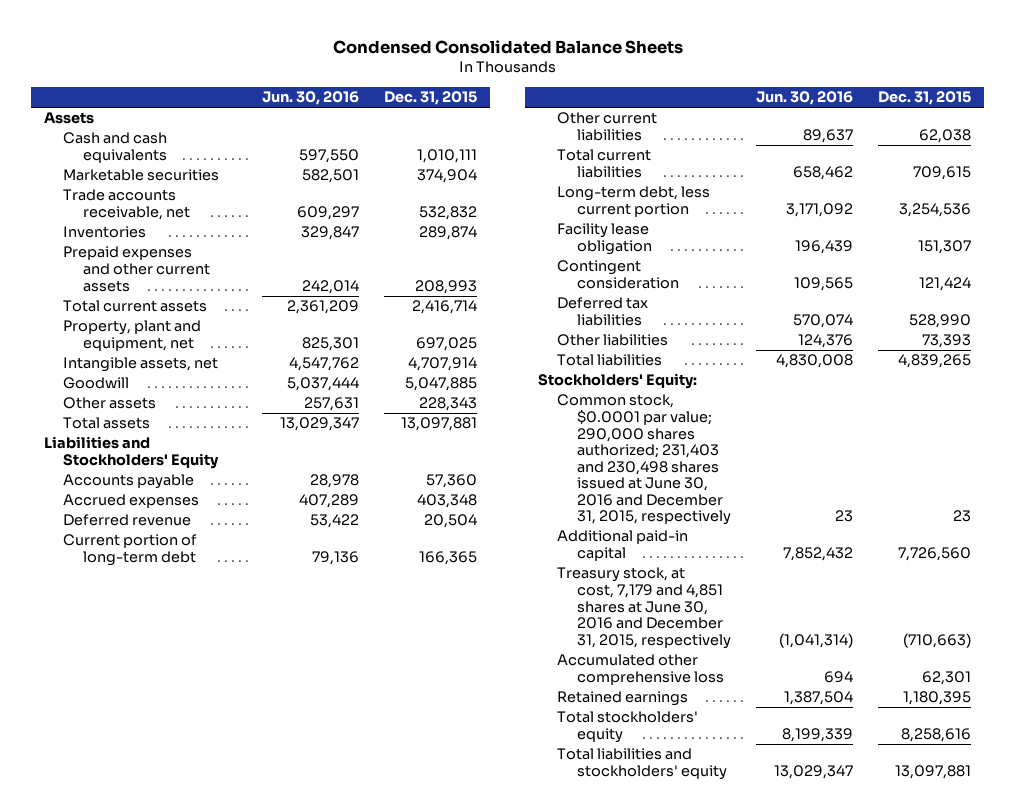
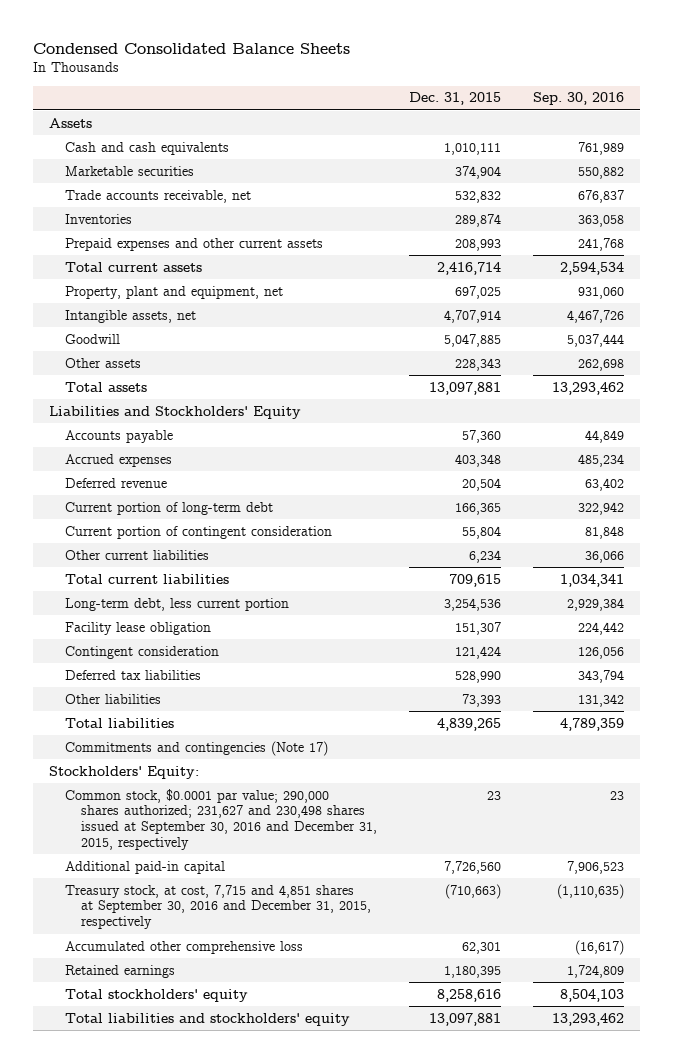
[261,91,359,106] Jun. 30, 2016 -> none
none -> [533,92,625,106] Sep. 30, 2016
none -> [65,525,333,539] Current portion of contingent consideration
[919,128,972,143] 62,038 -> [469,549,502,563] 6,234
none -> [65,740,329,756] Commitments and contingencies (Note 17)
[557,394,731,526] Common stock, $0.0001 par value; 290,000 shares authorized; 231,403 and 230,498 shares issued at June 30, 2016 and December 31, 2015, respectively -> [65,788,377,850] Common stock, $0.0001 par value; 290,000 shares authorized; 231,627 and 230,498 shares issued at September 30, 2016 and December 31, 2015, respectively
[557,567,731,649] Treasury stock, at cost, 7,179 and 4,851 shares at June 30, 2016 and December 31, 2015, respectively -> [65,884,371,930] Treasury stock, at cost, 7,715 and 4,851 shares at September 30, 2016 and December 31, 2015, respectively

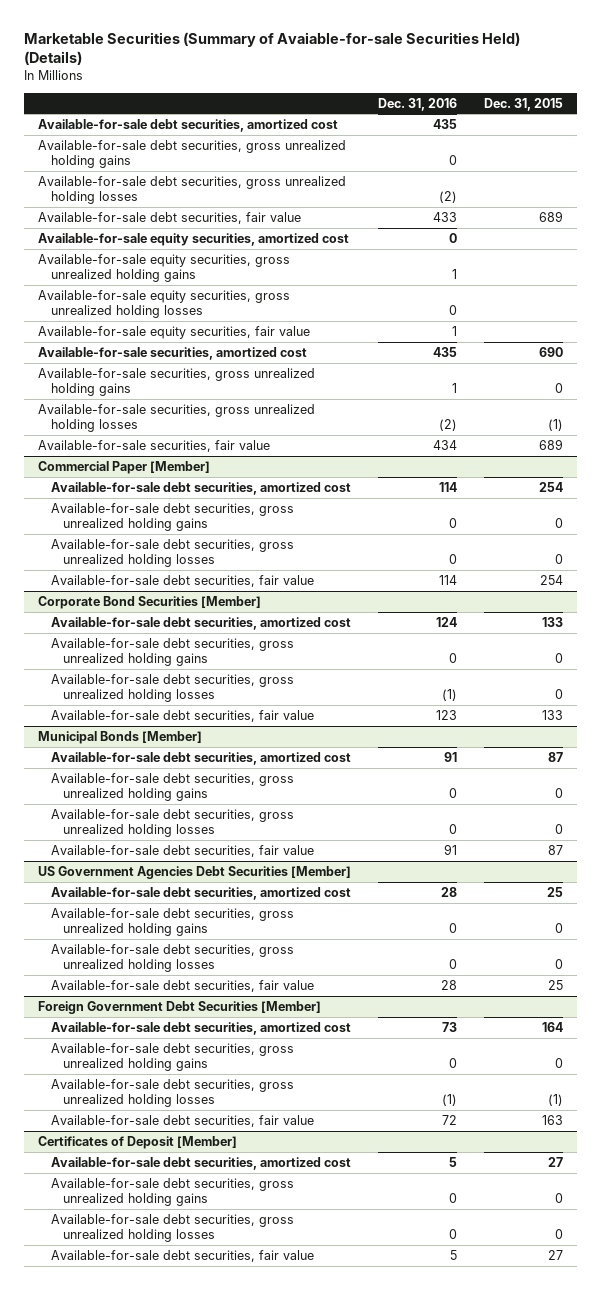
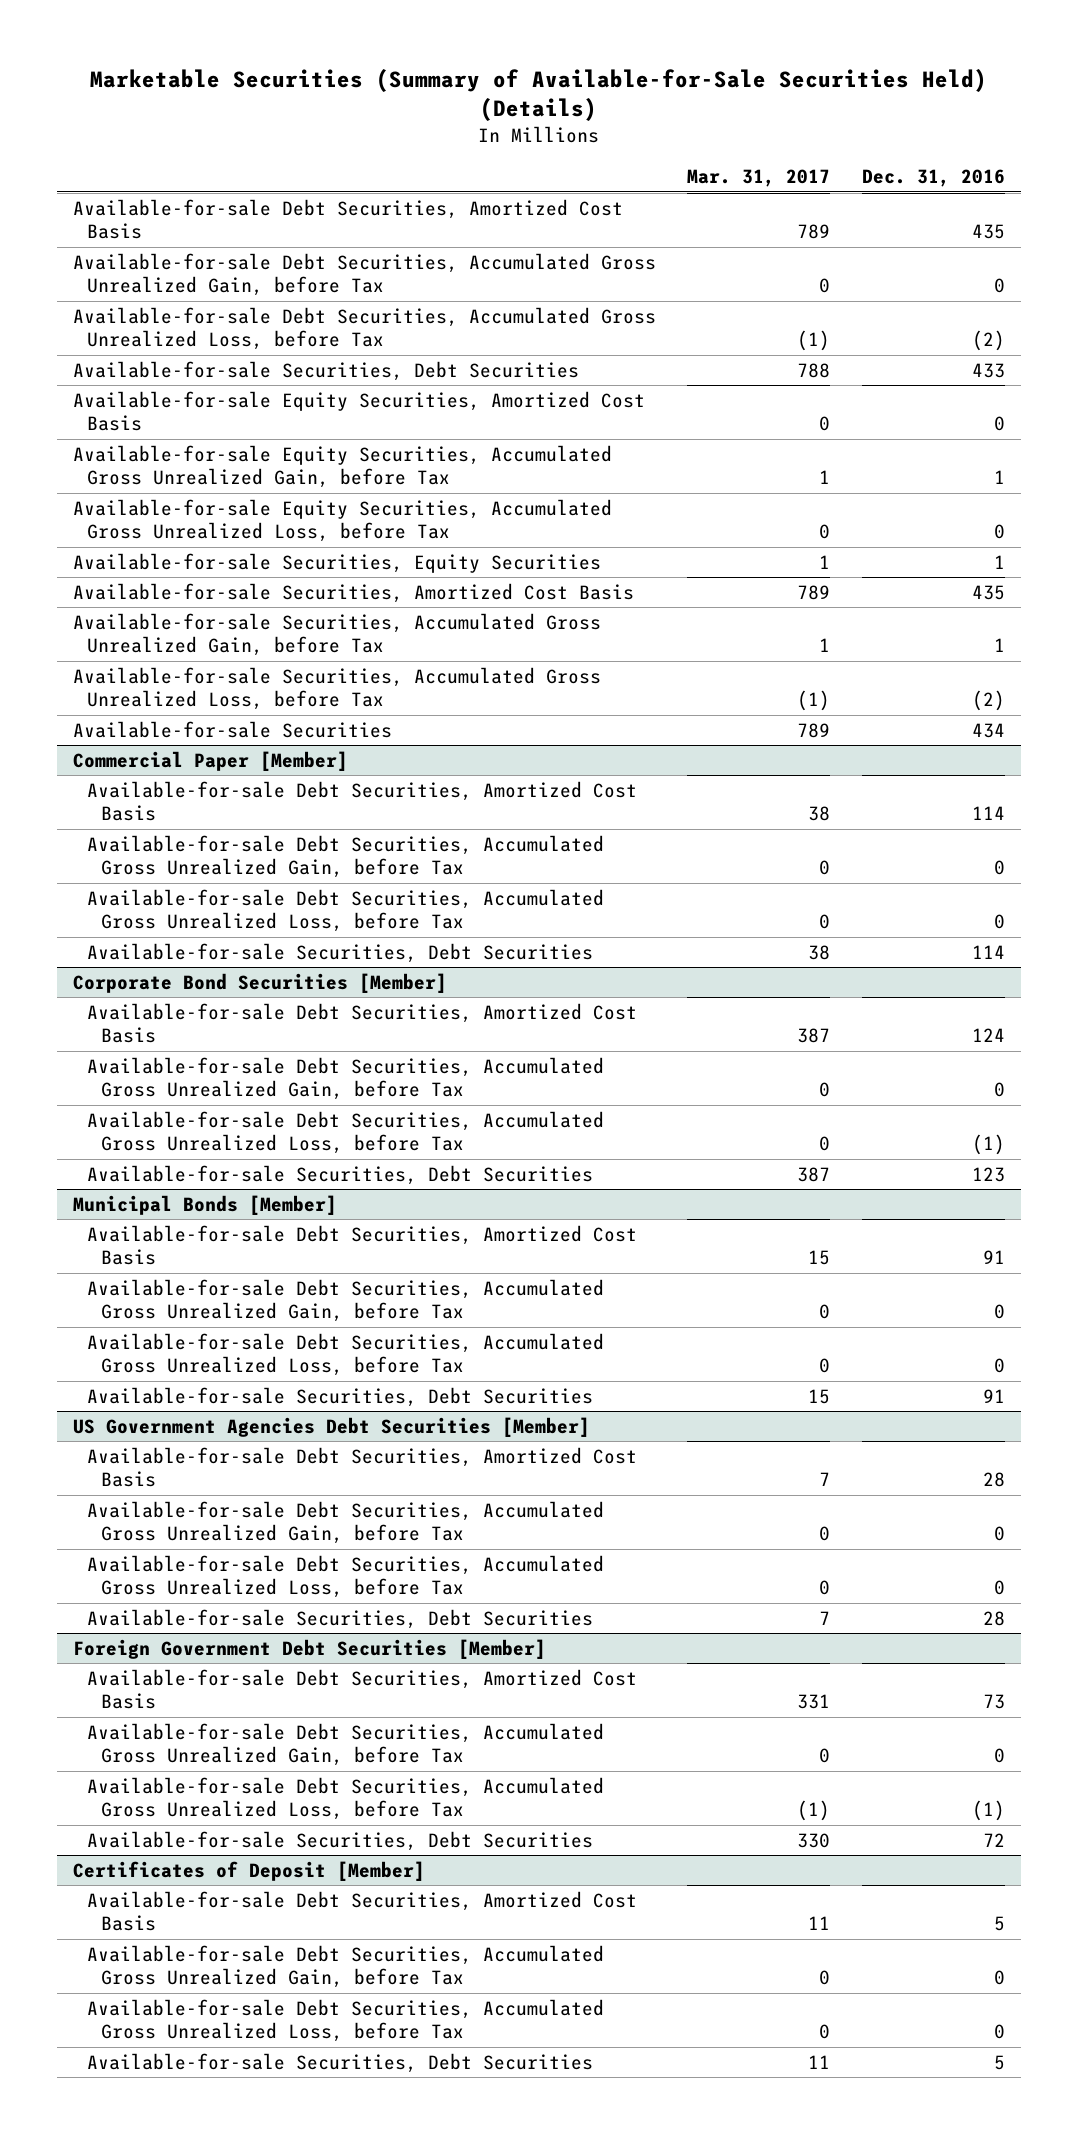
[23,31,520,66] Marketable Securities (Summary of Avaiable-for-sale Securities Held) (Details) -> [89,68,987,122] Marketable Securities (Summary of Available-for-Sale Securities Held) (Details)
[483,97,563,111] Dec. 31, 2015 -> none
none -> [687,169,831,188] Mar. 31, 2017
[37,118,338,132] Available-for-sale debt securities, amortized cost -> [72,198,623,240] Available-for-sale Debt Securities, Amortized Cost Basis
[37,139,346,168] Available-for-sale debt securities, gross unrealized holding gains -> [72,252,656,297] Available-for-sale Debt Securities, Accumulated Gross Unrealized Gain, before Tax
[37,175,346,204] Available-for-sale debt securities, gross unrealized holding losses -> [72,306,656,351] Available-for-sale Debt Securities, Accumulated Gross Unrealized Loss, before Tax
[37,211,301,224] Available-for-sale debt securities, fair value -> [72,360,579,381] Available-for-sale Securities, Debt Securities
[37,232,349,246] Available-for-sale equity securities, amortized cost -> [72,390,645,432] Available-for-sale Equity Securities, Amortized Cost Basis
[37,253,290,282] Available-for-sale equity securities, gross unrealized holding gains -> [72,444,612,489] Available-for-sale Equity Securities, Accumulated Gross Unrealized Gain, before Tax
[37,289,290,318] Available-for-sale equity securities, gross unrealized holding losses -> [72,498,612,543] Available-for-sale Equity Securities, Accumulated Gross Unrealized Loss, before Tax
[37,325,310,339] Available-for-sale equity securities, fair value -> [72,552,601,573] Available-for-sale Securities, Equity Securities
[37,346,307,360] Available-for-sale securities, amortized cost -> [72,582,634,603] Available-for-sale Securities, Amortized Cost Basis
[37,367,315,396] Available-for-sale securities, gross unrealized holding gains -> [72,612,601,657] Available-for-sale Securities, Accumulated Gross Unrealized Gain, before Tax
[37,403,315,432] Available-for-sale securities, gross unrealized holding losses -> [72,666,601,711] Available-for-sale Securities, Accumulated Gross Unrealized Loss, before Tax
[37,439,270,452] Available-for-sale securities, fair value -> [72,720,392,738] Available-for-sale Securities
[50,481,351,495] Available-for-sale debt securities, amortized cost -> [86,780,637,822] Available-for-sale Debt Securities, Amortized Cost Basis
[50,502,294,531] Available-for-sale debt securities, gross unrealized holding gains -> [86,834,604,879] Available-for-sale Debt Securities, Accumulated Gross Unrealized Gain, before Tax
[50,538,294,567] Available-for-sale debt securities, gross unrealized holding losses -> [86,888,604,933] Available-for-sale Debt Securities, Accumulated Gross Unrealized Loss, before Tax
[50,574,314,587] Available-for-sale debt securities, fair value -> [86,942,593,963] Available-for-sale Securities, Debt Securities
[50,616,351,630] Available-for-sale debt securities, amortized cost -> [86,1002,637,1044] Available-for-sale Debt Securities, Amortized Cost Basis
[50,637,294,666] Available-for-sale debt securities, gross unrealized holding gains -> [86,1056,604,1101] Available-for-sale Debt Securities, Accumulated Gross Unrealized Gain, before Tax
[50,673,294,702] Available-for-sale debt securities, gross unrealized holding losses -> [86,1110,604,1155] Available-for-sale Debt Securities, Accumulated Gross Unrealized Loss, before Tax
[50,709,314,722] Available-for-sale debt securities, fair value -> [86,1164,593,1185] Available-for-sale Securities, Debt Securities
[50,751,351,765] Available-for-sale debt securities, amortized cost -> [86,1224,637,1266] Available-for-sale Debt Securities, Amortized Cost Basis
[50,772,294,801] Available-for-sale debt securities, gross unrealized holding gains -> [86,1278,604,1323] Available-for-sale Debt Securities, Accumulated Gross Unrealized Gain, before Tax
[50,808,294,837] Available-for-sale debt securities, gross unrealized holding losses -> [86,1332,604,1377] Available-for-sale Debt Securities, Accumulated Gross Unrealized Loss, before Tax
[50,844,314,857] Available-for-sale debt securities, fair value -> [86,1386,593,1407] Available-for-sale Securities, Debt Securities
[50,886,351,900] Available-for-sale debt securities, amortized cost -> [86,1446,637,1488] Available-for-sale Debt Securities, Amortized Cost Basis
[50,907,294,936] Available-for-sale debt securities, gross unrealized holding gains -> [86,1500,604,1545] Available-for-sale Debt Securities, Accumulated Gross Unrealized Gain, before Tax
[50,943,294,972] Available-for-sale debt securities, gross unrealized holding losses -> [86,1554,604,1599] Available-for-sale Debt Securities, Accumulated Gross Unrealized Loss, before Tax
[50,979,314,992] Available-for-sale debt securities, fair value -> [86,1608,593,1629] Available-for-sale Securities, Debt Securities
[50,1021,351,1035] Available-for-sale debt securities, amortized cost -> [86,1668,637,1710] Available-for-sale Debt Securities, Amortized Cost Basis
[50,1042,294,1071] Available-for-sale debt securities, gross unrealized holding gains -> [86,1722,604,1767] Available-for-sale Debt Securities, Accumulated Gross Unrealized Gain, before Tax
[50,1078,294,1107] Available-for-sale debt securities, gross unrealized holding losses -> [86,1776,604,1821] Available-for-sale Debt Securities, Accumulated Gross Unrealized Loss, before Tax
[50,1114,314,1127] Available-for-sale debt securities, fair value -> [86,1830,593,1851] Available-for-sale Securities, Debt Securities
[50,1156,351,1170] Available-for-sale debt securities, amortized cost -> [86,1890,637,1932] Available-for-sale Debt Securities, Amortized Cost Basis
[50,1177,294,1206] Available-for-sale debt securities, gross unrealized holding gains -> [86,1944,604,1989] Available-for-sale Debt Securities, Accumulated Gross Unrealized Gain, before Tax
[50,1213,294,1242] Available-for-sale debt securities, gross unrealized holding losses -> [86,1998,604,2043] Available-for-sale Debt Securities, Accumulated Gross Unrealized Loss, before Tax
[50,1249,314,1262] Available-for-sale debt securities, fair value -> [86,2052,593,2073] Available-for-sale Securities, Debt Securities

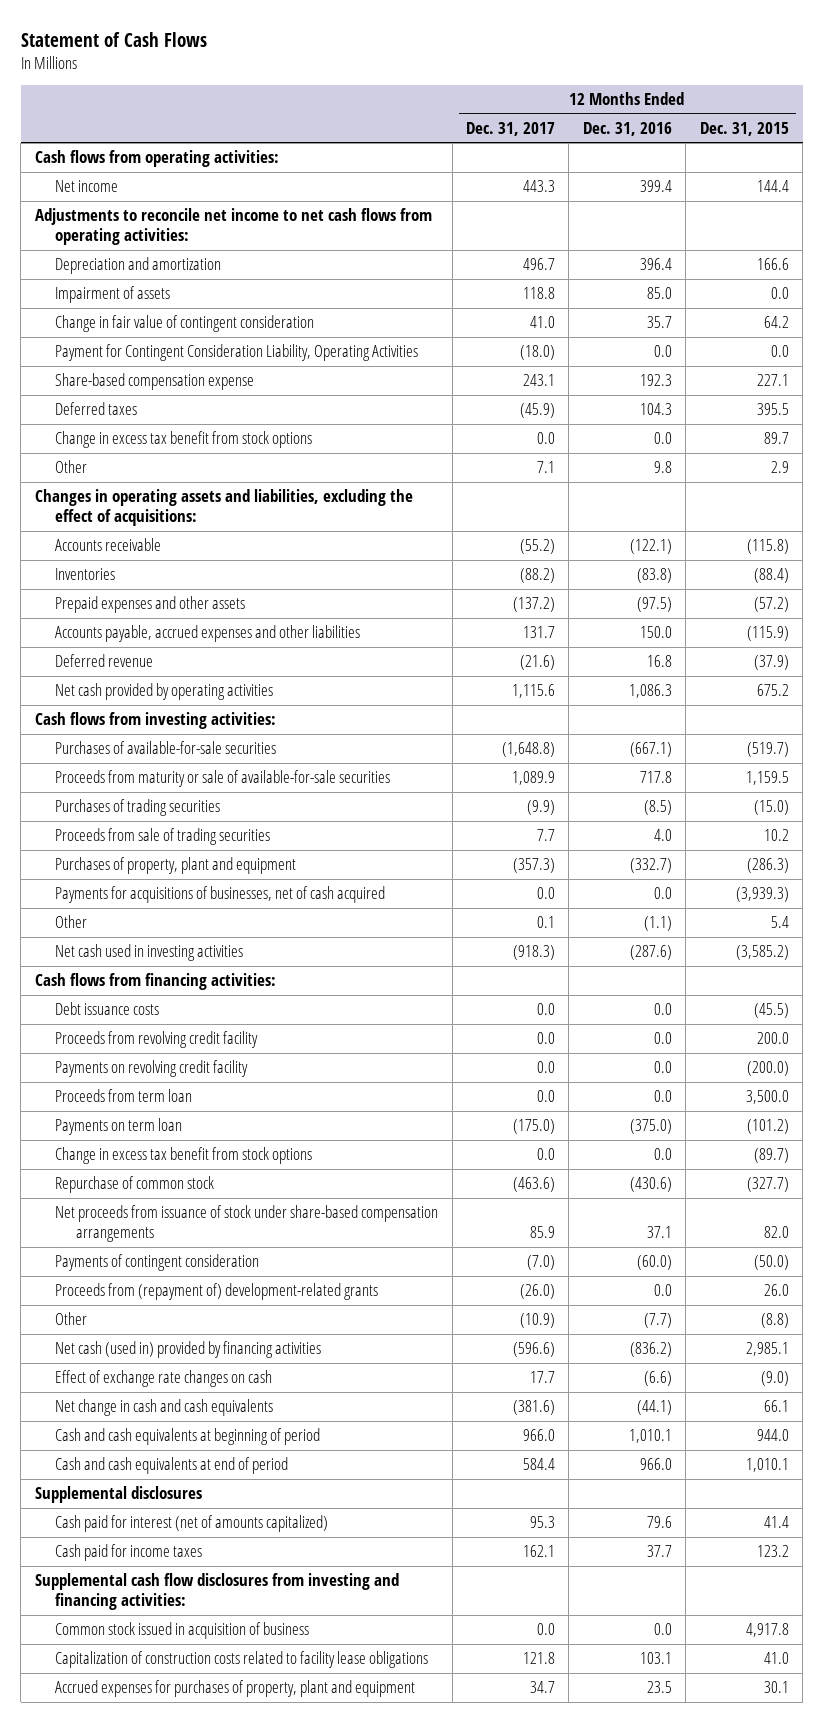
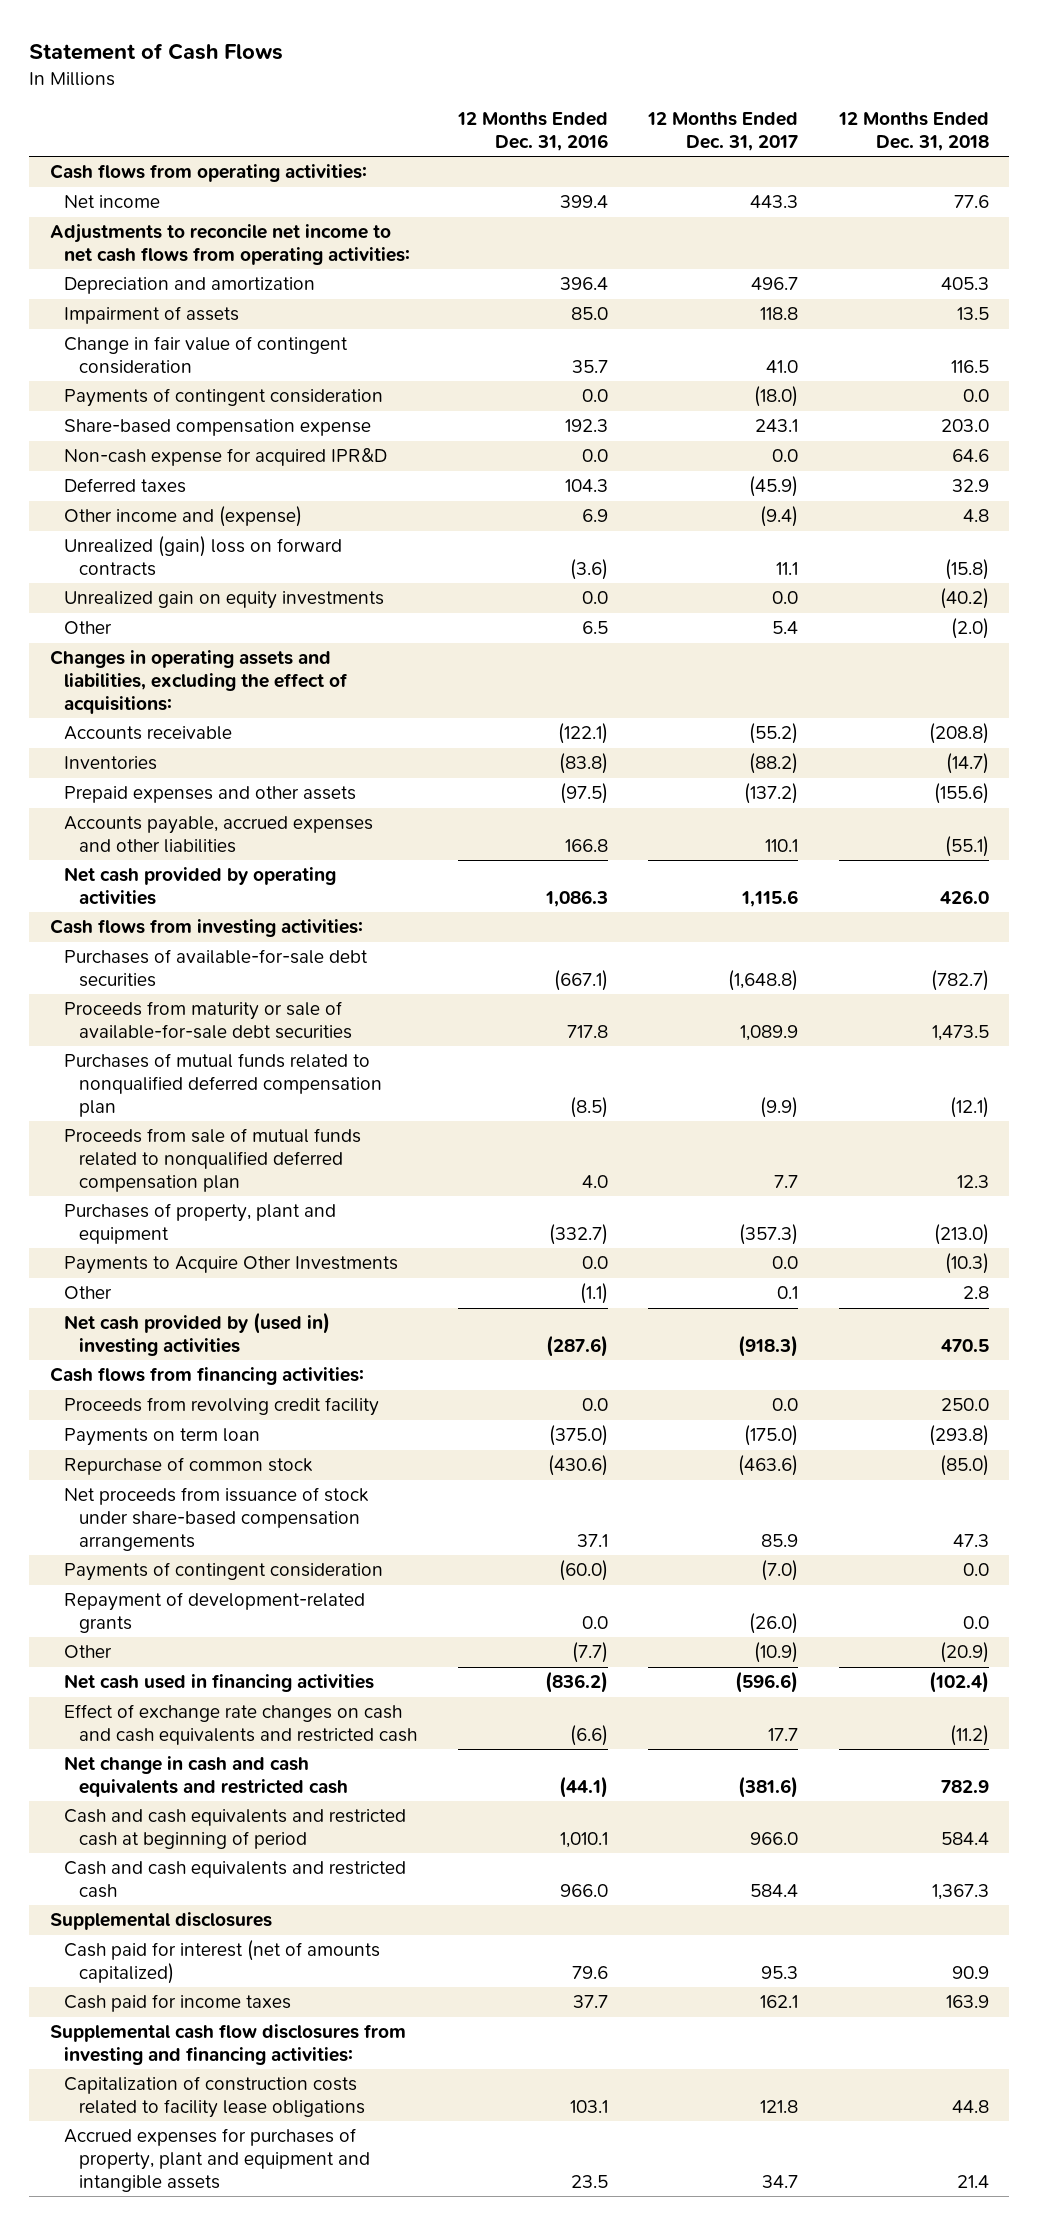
[699,121,789,136] Dec. 31, 2015 -> none
none -> [837,112,989,151] 12 Months Ended Dec. 31, 2018
[55,344,419,362] Payment for Contingent Consideration Liability, Operating Activities -> [64,388,384,408] Payments of contingent consideration
none -> [64,448,388,467] Non-cash expense for acquired IPR&D
[55,431,313,449] Change in excess tax benefit from stock options -> none
none -> [64,506,303,528] Other income and (expense)
none -> [64,536,343,577] Unrealized (gain) loss on forward contracts
none -> [64,591,385,610] Unrealized gain on equity investments
[537,461,556,474] 7.1 -> [772,621,799,635] 5.4
[653,461,672,474] 9.8 -> [581,621,608,635] 6.5
[55,654,154,668] Deferred revenue -> none
[523,626,556,639] 131.7 -> [765,839,799,853] 110.1
[639,626,672,639] 150.0 -> [564,839,608,853] 166.8
[55,741,277,755] Purchases of available-for-sale securities -> [64,949,369,988] Purchases of available-for-sale debt securities
[55,770,391,788] Proceeds from maturity or sale of available-for-sale securities -> [64,1001,353,1040] Proceeds from maturity or sale of available-for-sale debt securities
[55,799,221,817] Purchases of trading securities -> [64,1053,383,1118] Purchases of mutual funds related to nonqualified deferred compensation plan
[55,828,271,846] Proceeds from sale of trading securities -> [64,1128,362,1193] Proceeds from sale of mutual funds related to nonqualified deferred compensation plan
[55,886,386,904] Payments for acquisitions of businesses, net of cash acquired -> none
none -> [64,1256,399,1275] Payments to Acquire Other Investments
[55,944,244,962] Net cash used in investing activities -> [64,1312,331,1357] Net cash provided by (used in) investing activities
[55,1002,160,1016] Debt issuance costs -> none
[55,1060,249,1078] Payments on revolving credit facility -> none
[55,1089,193,1103] Proceeds from term loan -> none
[55,1147,313,1165] Change in excess tax benefit from stock options -> none
[55,1283,379,1301] Proceeds from (repayment of) development-related grants -> [64,1592,366,1634] Repayment of development-related grants
[55,1341,322,1359] Net cash (used in) provided by financing activities -> [64,1674,375,1693] Net cash used in financing activities
[55,1370,273,1388] Effect of exchange rate changes on cash -> [64,1704,418,1746] Effect of exchange rate changes on cash and cash equivalents and restricted cash
[55,1399,274,1417] Net change in cash and cash equivalents -> [64,1756,349,1798] Net change in cash and cash equivalents and restricted cash
[55,1428,321,1446] Cash and cash equivalents at beginning of period -> [64,1809,407,1850] Cash and cash equivalents and restricted cash at beginning of period
[55,1457,289,1475] Cash and cash equivalents at end of period -> [64,1861,407,1899] Cash and cash equivalents and restricted cash
[55,1622,310,1640] Common stock issued in acquisition of business -> none
[55,1680,416,1698] Accrued expenses for purchases of property, plant and equipment -> [64,2128,371,2193] Accrued expenses for purchases of property, plant and equipment and intangible assets

